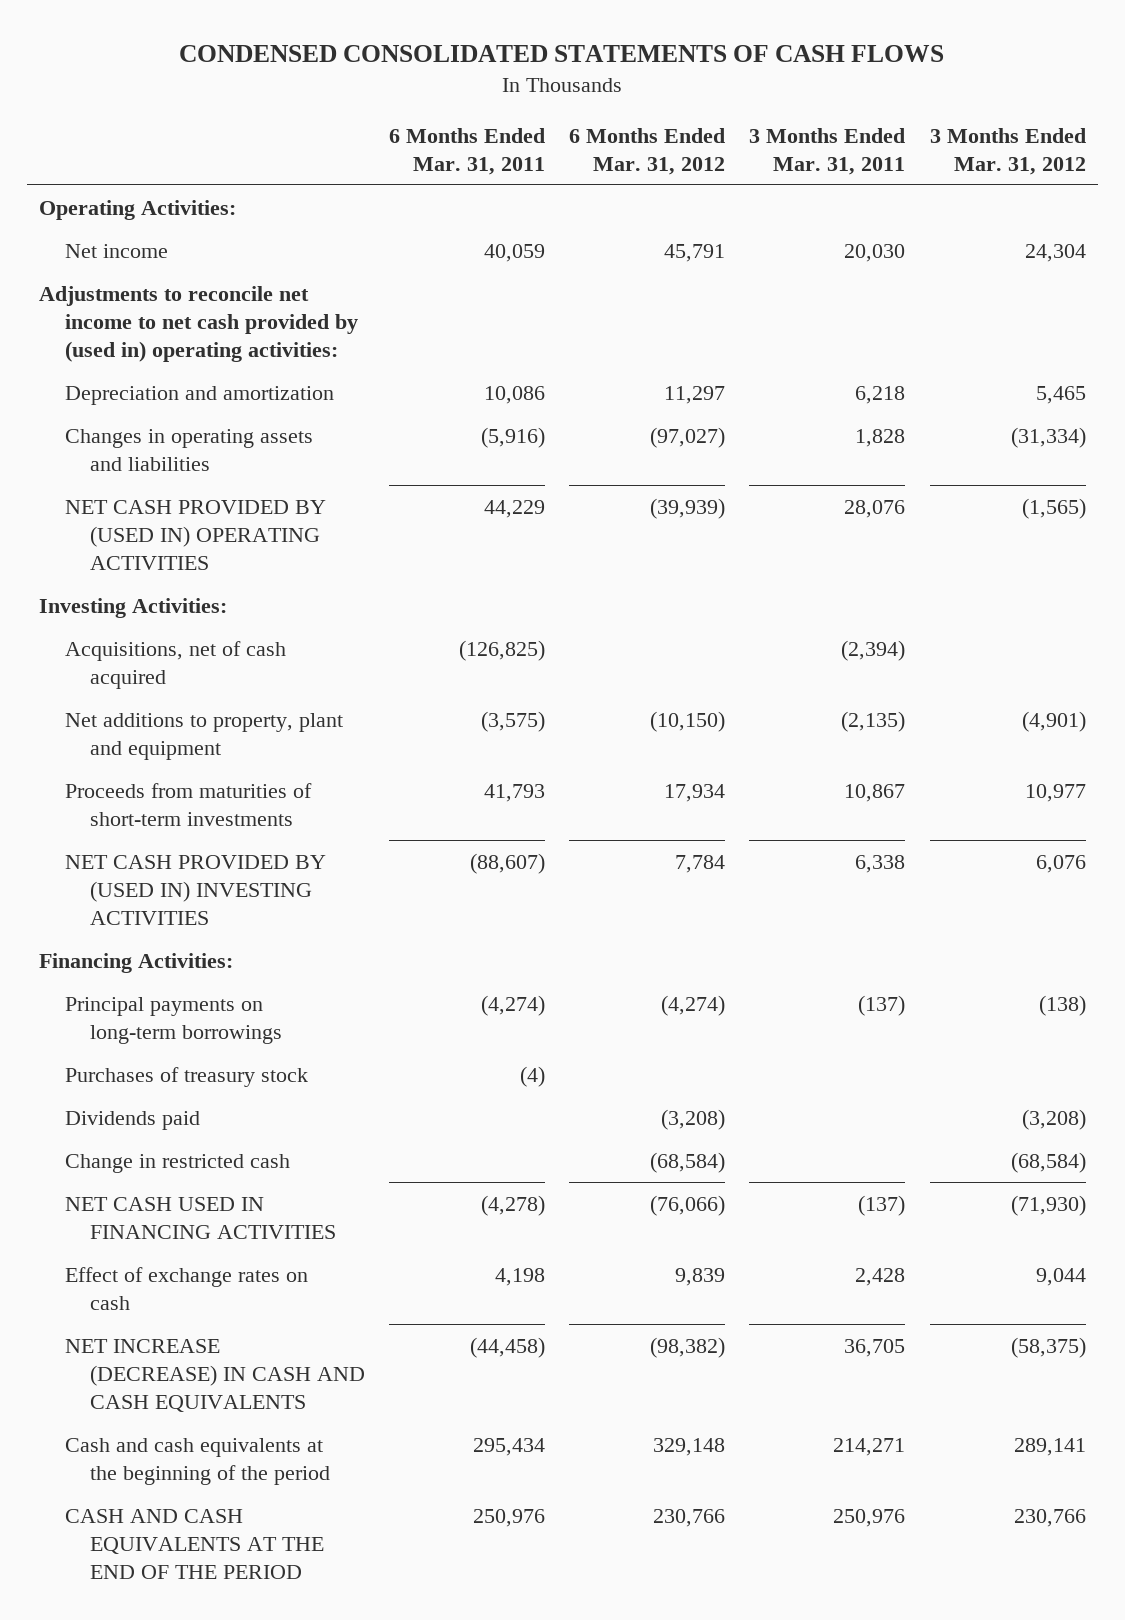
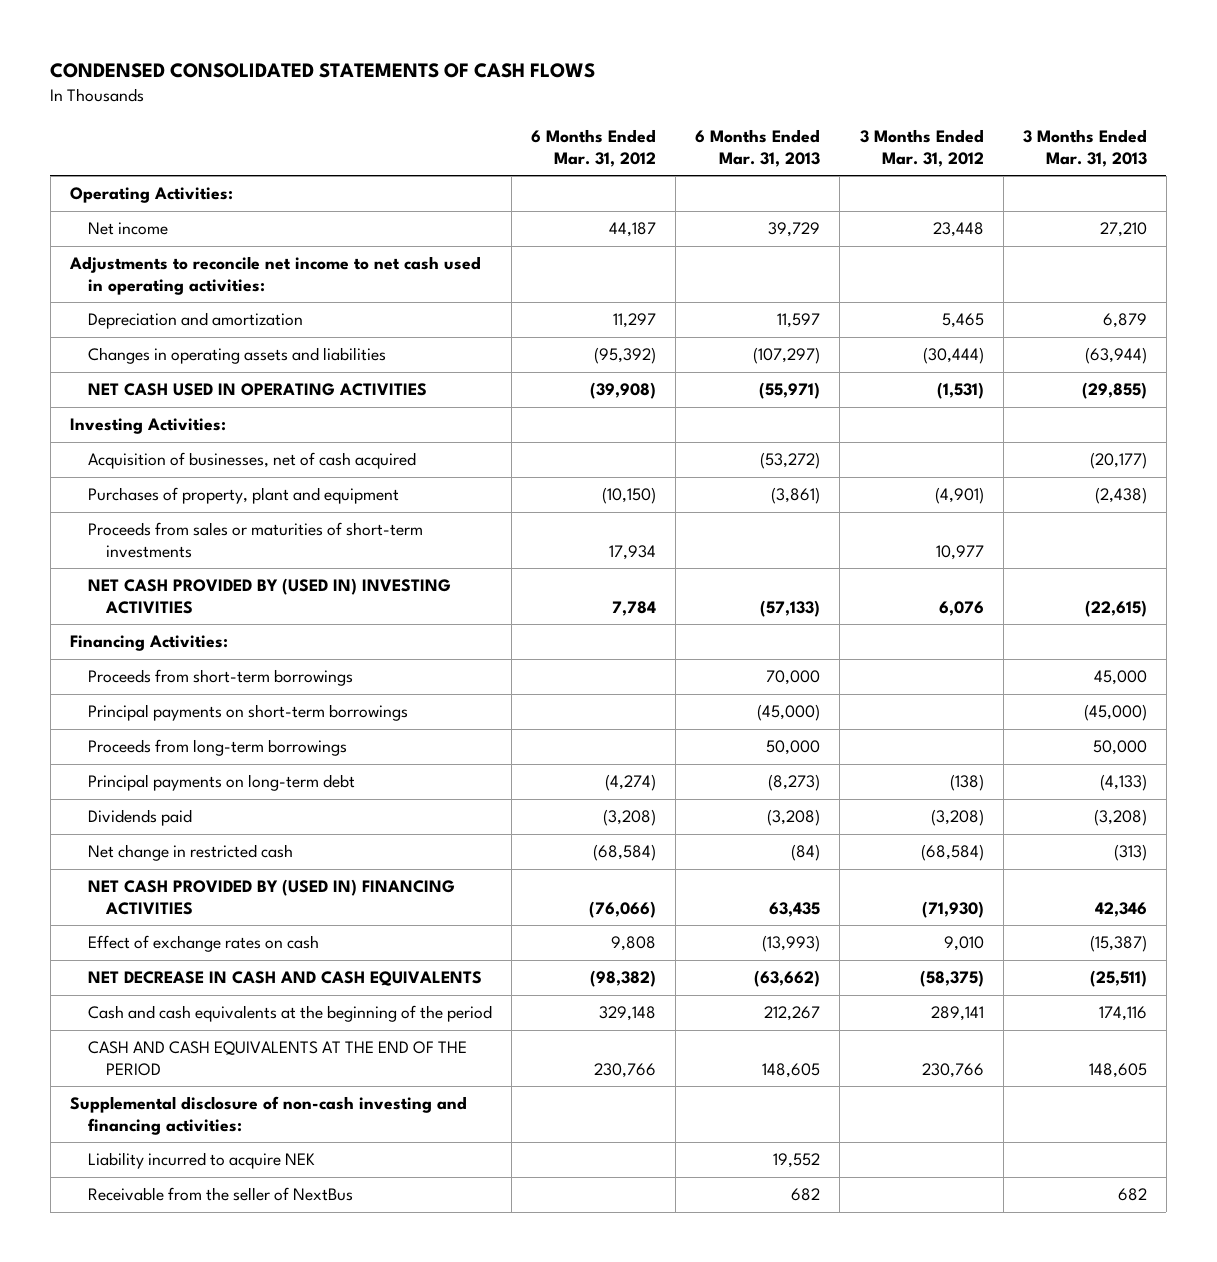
[389,127,546,175] 6 Months Ended Mar. 31, 2011 -> none
[749,127,906,175] 3 Months Ended Mar. 31, 2011 -> none
none -> [695,128,821,167] 6 Months Ended Mar. 31, 2013
none -> [1022,128,1147,167] 3 Months Ended Mar. 31, 2013
[664,243,726,262] 45,791 -> [608,222,656,238] 44,187
[1024,243,1086,262] 24,304 -> [932,222,984,238] 23,448
[39,285,358,363] Adjustments to reconcile net income to net cash provided by (used in) operating activities: -> [68,256,481,295] Adjustments to reconcile net income to net cash used in operating activities:
[650,426,726,448] (97,027) -> [593,347,656,365] (95,392)
[1010,426,1086,448] (31,334) -> [922,347,984,365] (30,444)
[64,499,326,571] NET CASH PROVIDED BY (USED IN) OPERATING ACTIVITIES -> [87,383,427,397] NET CASH USED IN OPERATING ACTIVITIES
[650,497,726,519] (39,939) -> [589,382,656,400] (39,908)
[1021,497,1086,519] (1,565) -> [936,382,984,400] (1,531)
[64,640,286,689] Acquisitions, net of cash acquired -> [87,452,416,470] Acquisition of businesses, net of cash acquired
[64,712,343,760] Net additions to property, plant and equipment -> [87,487,399,505] Purchases of property, plant and equipment
[64,782,312,826] Proceeds from maturities of short-term investments -> [87,522,423,558] Proceeds from sales or maturities of short-term investments
[64,1066,308,1087] Purchases of treasury stock -> none
none -> [87,669,353,687] Proceeds from short-term borrowings
none -> [87,704,408,722] Principal payments on short-term borrowings
none -> [87,739,347,757] Proceeds from long-term borrowings
[64,996,283,1044] Principal payments on long-term borrowings -> [87,774,355,792] Principal payments on long-term debt
[64,1153,290,1173] Change in restricted cash -> [87,844,293,862] Net change in restricted cash
[64,1196,337,1239] NET CASH USED IN FINANCING ACTIVITIES -> [87,879,455,915] NET CASH PROVIDED BY (USED IN) FINANCING ACTIVITIES
[675,1267,726,1286] 9,839 -> [610,936,656,952] 9,808
[1035,1267,1086,1286] 9,044 -> [943,936,984,952] 9,010
[64,1338,366,1413] NET INCREASE (DECREASE) IN CASH AND CASH EQUIVALENTS -> [87,971,482,987] NET DECREASE IN CASH AND CASH EQUIVALENTS
none -> [69,1096,467,1135] Supplemental disclosure of non-cash investing and financing activities:
none -> [87,1152,315,1170] Liability incurred to acquire NEK
none -> [87,1187,353,1202] Receivable from the seller of NextBus

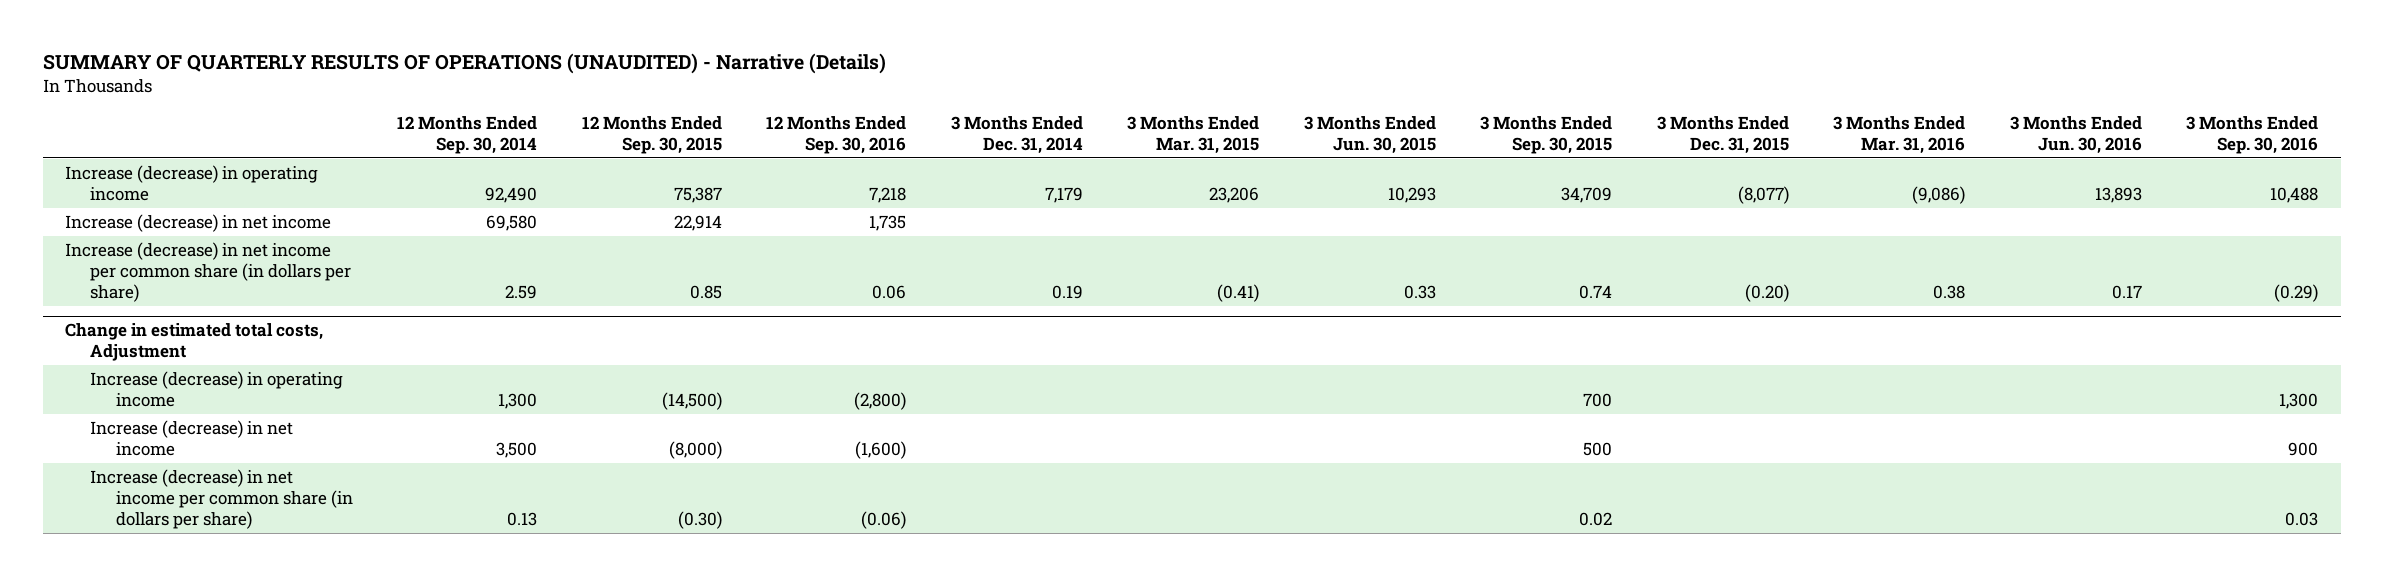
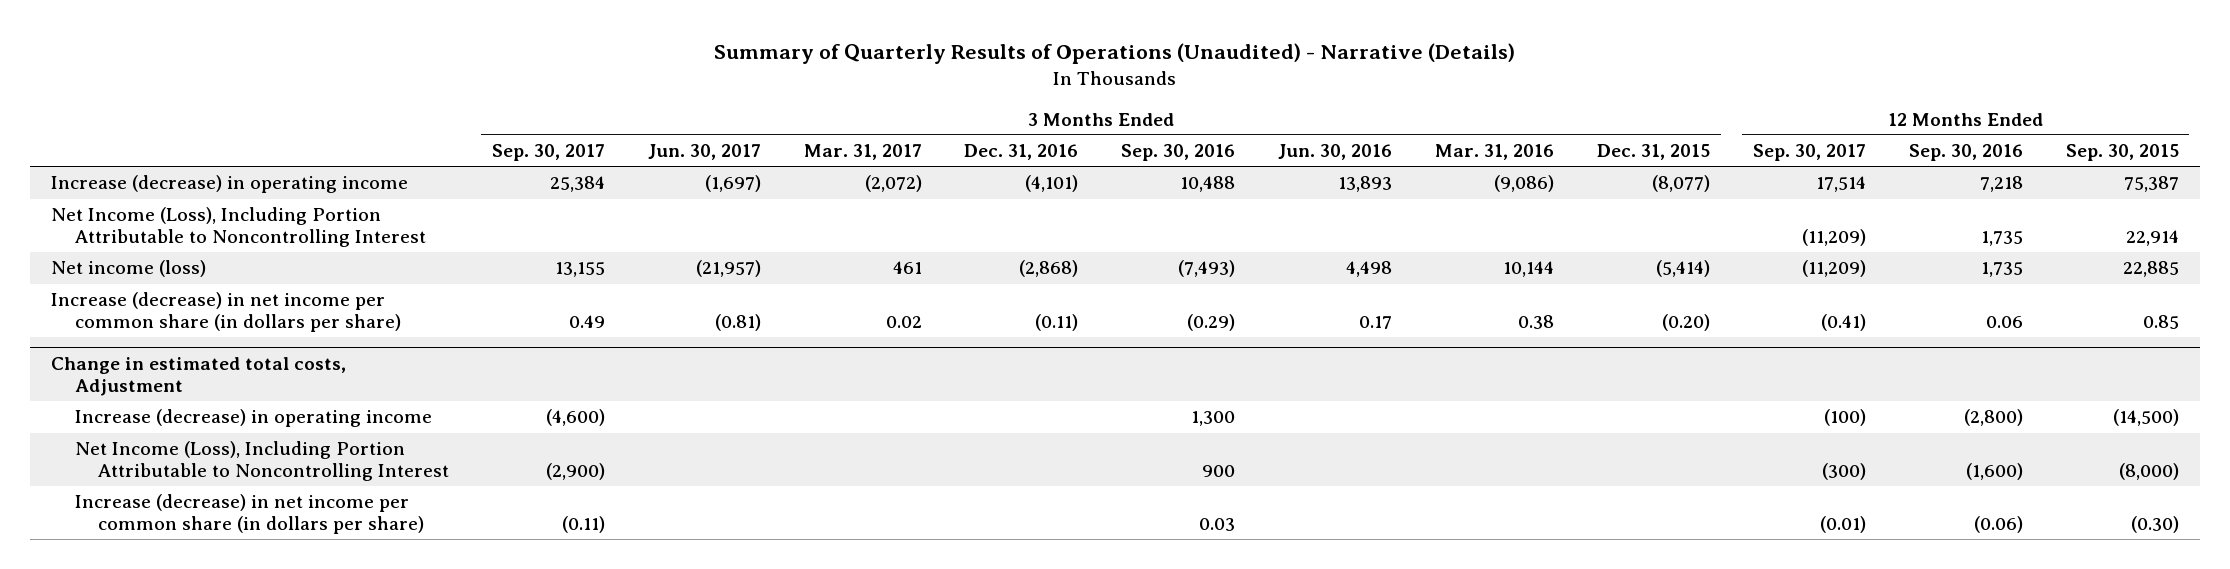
[42,53,886,75] SUMMARY OF QUARTERLY RESULTS OF OPERATIONS (UNAUDITED) - Narrative (Details) -> [714,43,1516,65] Summary of Quarterly Results of Operations (Unaudited) - Narrative (Details)
[397,115,538,154] 12 Months Ended Sep. 30, 2014 -> none
[950,115,1083,154] 3 Months Ended Dec. 31, 2014 -> none
[1127,115,1260,154] 3 Months Ended Mar. 31, 2015 -> none
[1303,115,1436,154] 3 Months Ended Jun. 30, 2015 -> none
[1480,115,1613,154] 3 Months Ended Sep. 30, 2015 -> none
none -> [491,144,605,162] Sep. 30, 2017
none -> [647,144,761,161] Jun. 30, 2017
none -> [803,144,922,161] Mar. 31, 2017
none -> [964,144,1079,161] Dec. 31, 2016
none -> [1752,144,1866,162] Sep. 30, 2017
[64,213,331,232] Increase (decrease) in net income -> [51,207,426,248] Net Income (Loss), Including Portion Attributable to Noncontrolling Interest
none -> [51,260,207,278] Net income (loss)
[90,419,294,456] Increase (decrease) in net income -> [74,441,449,482] Net Income (Loss), Including Portion Attributable to Noncontrolling Interest

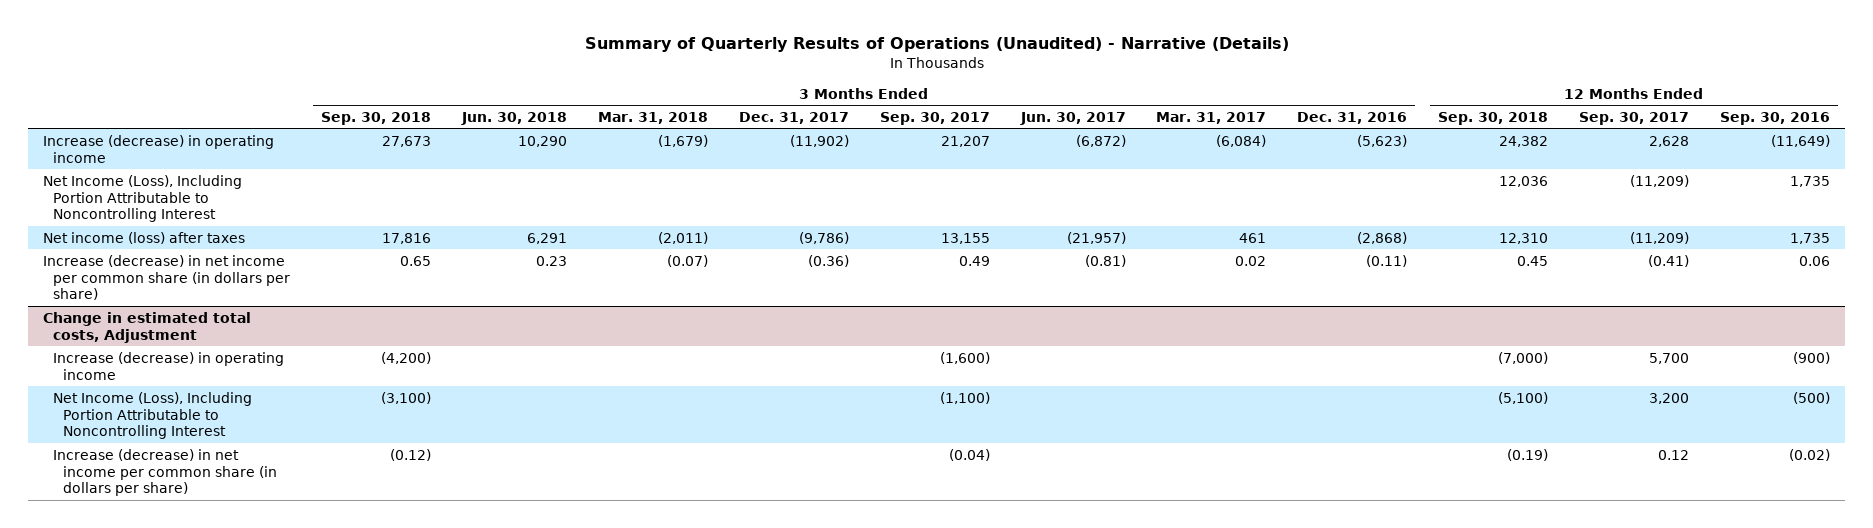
[1121,144,1236,162] Sep. 30, 2016 -> none
[1278,144,1393,161] Jun. 30, 2016 -> none
[1435,144,1555,161] Mar. 31, 2016 -> none
[1596,144,1710,161] Dec. 31, 2015 -> none
[2065,144,2179,162] Sep. 30, 2015 -> none
none -> [321,111,432,125] Sep. 30, 2018
none -> [461,111,568,125] Jun. 30, 2018
none -> [597,111,708,124] Mar. 31, 2018
none -> [738,111,849,124] Dec. 31, 2017
none -> [1438,111,1549,125] Sep. 30, 2018
[549,176,605,193] 25,384 -> [940,135,990,147] 21,207
[704,175,761,193] (1,697) -> [1075,134,1126,147] (6,872)
[864,175,922,193] (2,072) -> [1216,134,1267,147] (6,084)
[1025,175,1079,193] (4,101) -> [1357,134,1408,147] (5,623)
[1815,176,1866,193] 17,514 -> [1649,135,1690,147] 2,628
[1979,176,2023,193] 7,218 -> [1771,134,1831,147] (11,649)
[51,260,207,278] Net income (loss) -> [43,231,246,244] Net income (loss) after taxes
[545,409,605,427] (4,600) -> [939,351,990,364] (1,600)
[1823,409,1866,427] (100) -> [1649,352,1690,364] 5,700
[1963,409,2023,427] (2,800) -> [1793,351,1831,364] (900)
[545,463,605,481] (2,900) -> [939,391,990,404] (1,100)
[1821,463,1866,481] (300) -> [1649,392,1690,404] 3,200
[1965,463,2023,481] (1,600) -> [1793,391,1831,404] (500)
[561,516,605,534] (0.11) -> [948,448,990,461] (0.04)
[1819,516,1866,534] (0.01) -> [1658,449,1690,460] 0.12
[1973,516,2023,534] (0.06) -> [1789,448,1831,461] (0.02)

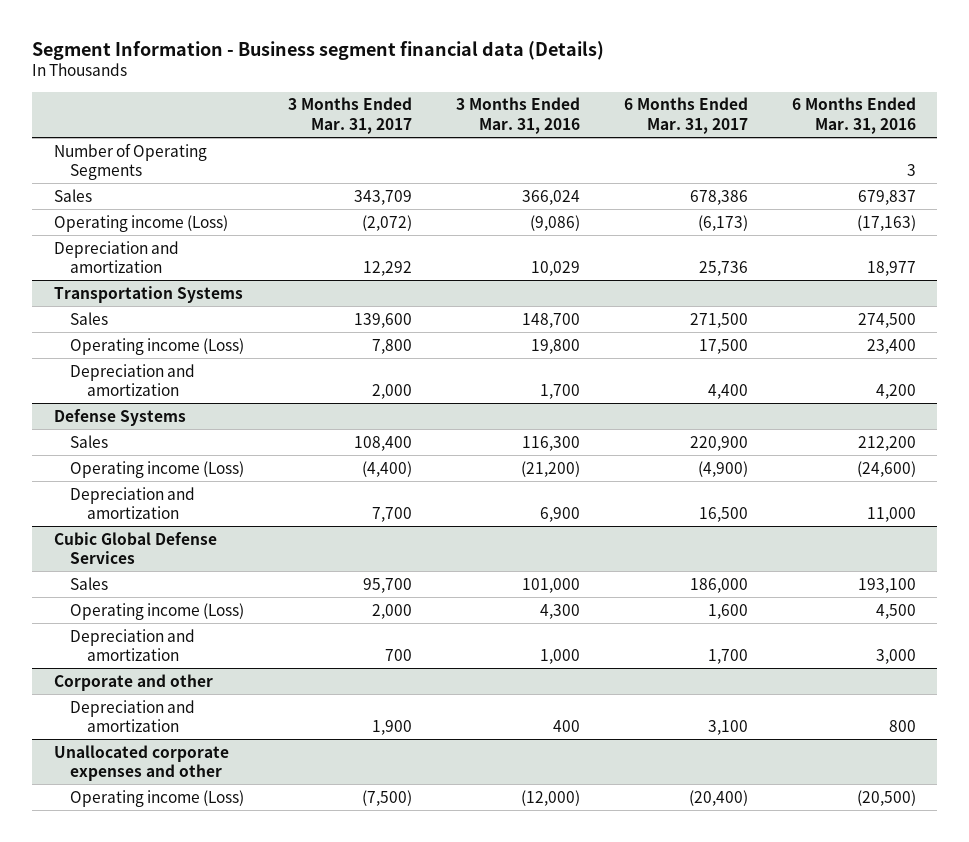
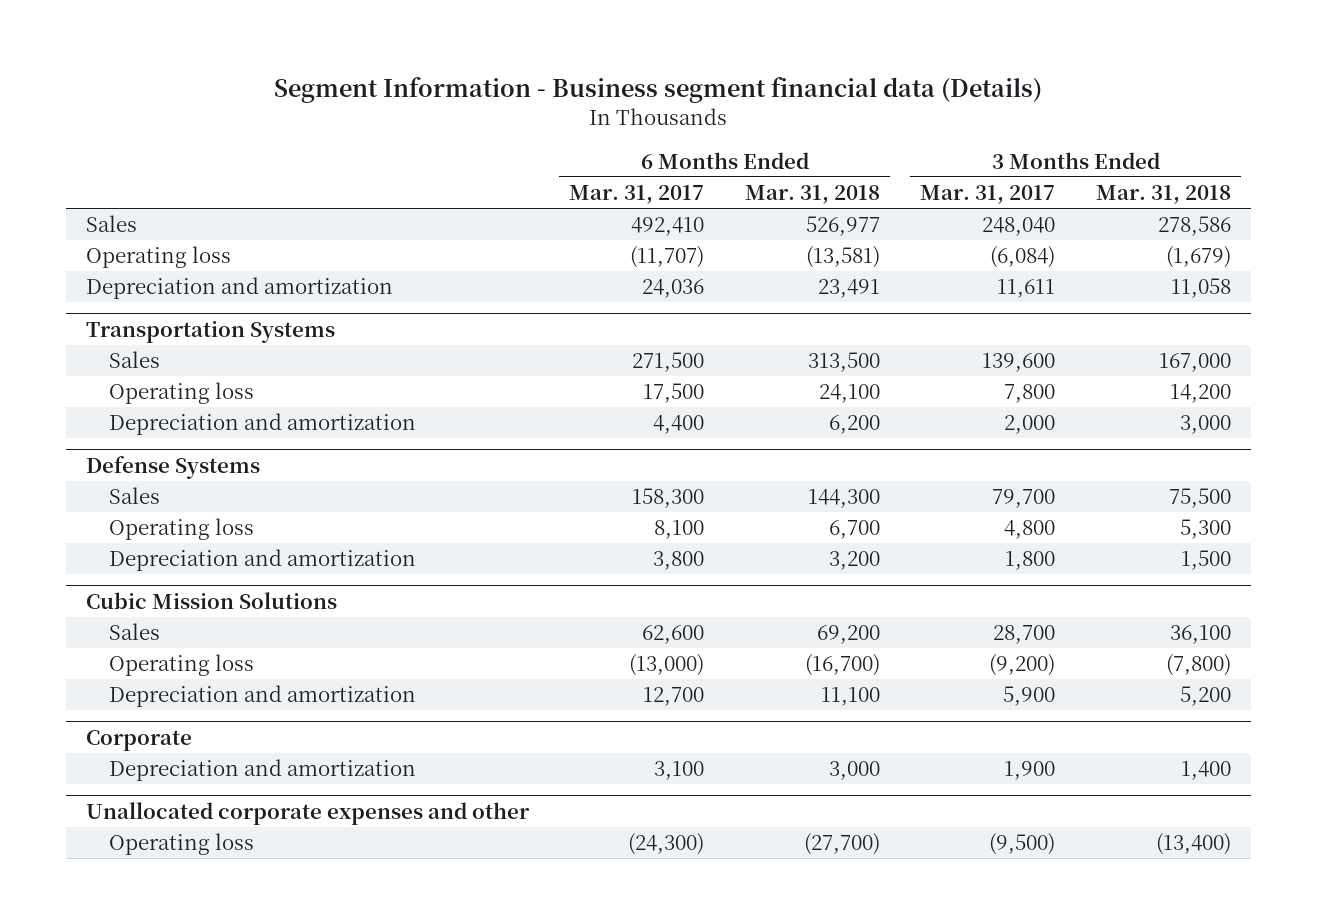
[455,97,580,134] 3 Months Ended Mar. 31, 2016 -> none
[791,97,916,134] 6 Months Ended Mar. 31, 2016 -> none
none -> [744,185,880,205] Mar. 31, 2018
none -> [1095,185,1231,205] Mar. 31, 2018
[53,142,207,181] Number of Operating Segments -> none
[353,189,412,205] 343,709 -> [982,217,1056,237] 248,040
[689,189,748,205] 678,386 -> [631,217,705,237] 492,410
[53,214,228,232] Operating income (Loss) -> [85,246,231,269] Operating loss
[361,214,412,231] (2,072) -> [990,246,1056,269] (6,084)
[697,214,748,231] (6,173) -> [630,246,705,269] (11,707)
[362,261,412,277] 12,292 -> [997,279,1056,299] 11,611
[698,261,748,277] 25,736 -> [642,279,705,299] 24,036
[70,337,245,355] Operating income (Loss) -> [109,382,255,405] Operating loss
[53,531,217,565] Cubic Global Defense Services -> none
[53,673,213,691] Corporate and other -> none
[353,435,412,451] 108,400 -> [992,489,1056,509] 79,700
[689,435,748,451] 220,900 -> [632,488,705,509] 158,300
[70,460,245,478] Operating income (Loss) -> [109,518,255,541] Operating loss
[361,460,412,477] (4,400) -> [1004,520,1056,540] 4,800
[697,460,748,477] (4,900) -> [654,520,705,540] 8,100
[371,507,412,523] 7,700 -> [1005,551,1056,571] 1,800
[698,507,748,523] 16,500 -> [653,551,705,571] 3,800
none -> [85,591,337,609] Cubic Mission Solutions
[362,577,412,593] 95,700 -> [993,625,1056,645] 28,700
[689,577,748,593] 186,000 -> [642,625,705,645] 62,600
[70,602,245,620] Operating income (Loss) -> [109,654,255,677] Operating loss
[371,603,412,619] 2,000 -> [989,654,1056,677] (9,200)
[707,603,748,619] 1,600 -> [629,654,705,677] (13,000)
[384,649,412,662] 700 -> [1003,686,1056,707] 5,900
[707,649,748,665] 1,700 -> [643,687,705,707] 12,700
none -> [85,729,192,751] Corporate
[70,789,245,807] Operating income (Loss) -> [109,833,255,856] Operating loss
[361,789,412,806] (7,500) -> [989,833,1056,856] (9,500)
[688,789,748,806] (20,400) -> [628,833,705,856] (24,300)

